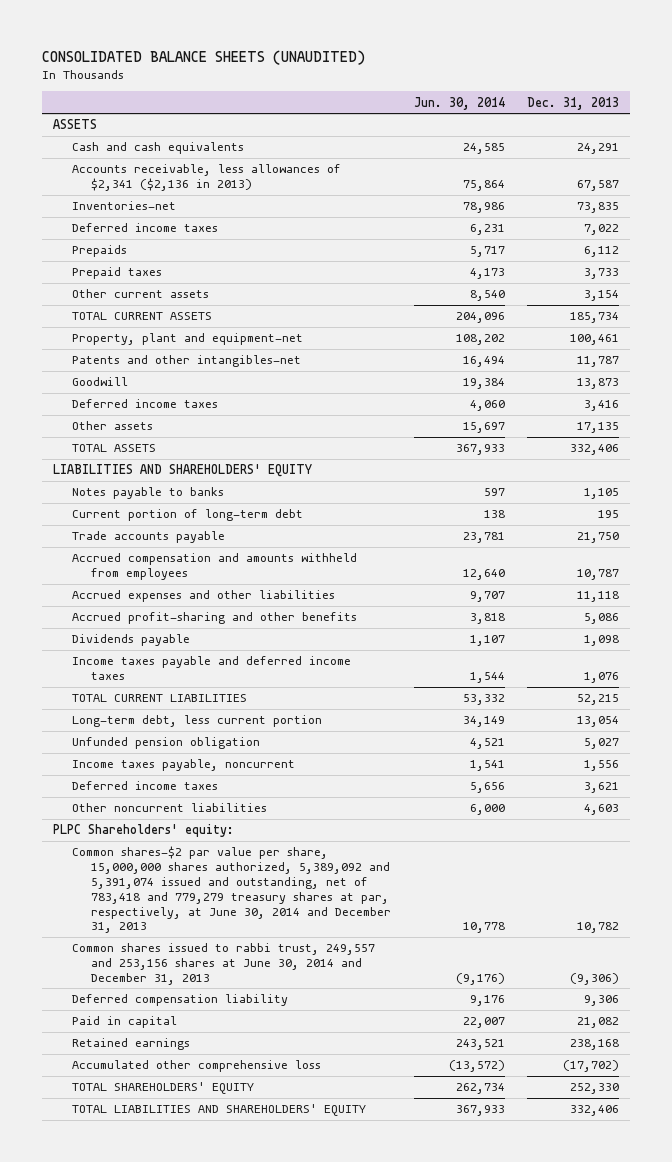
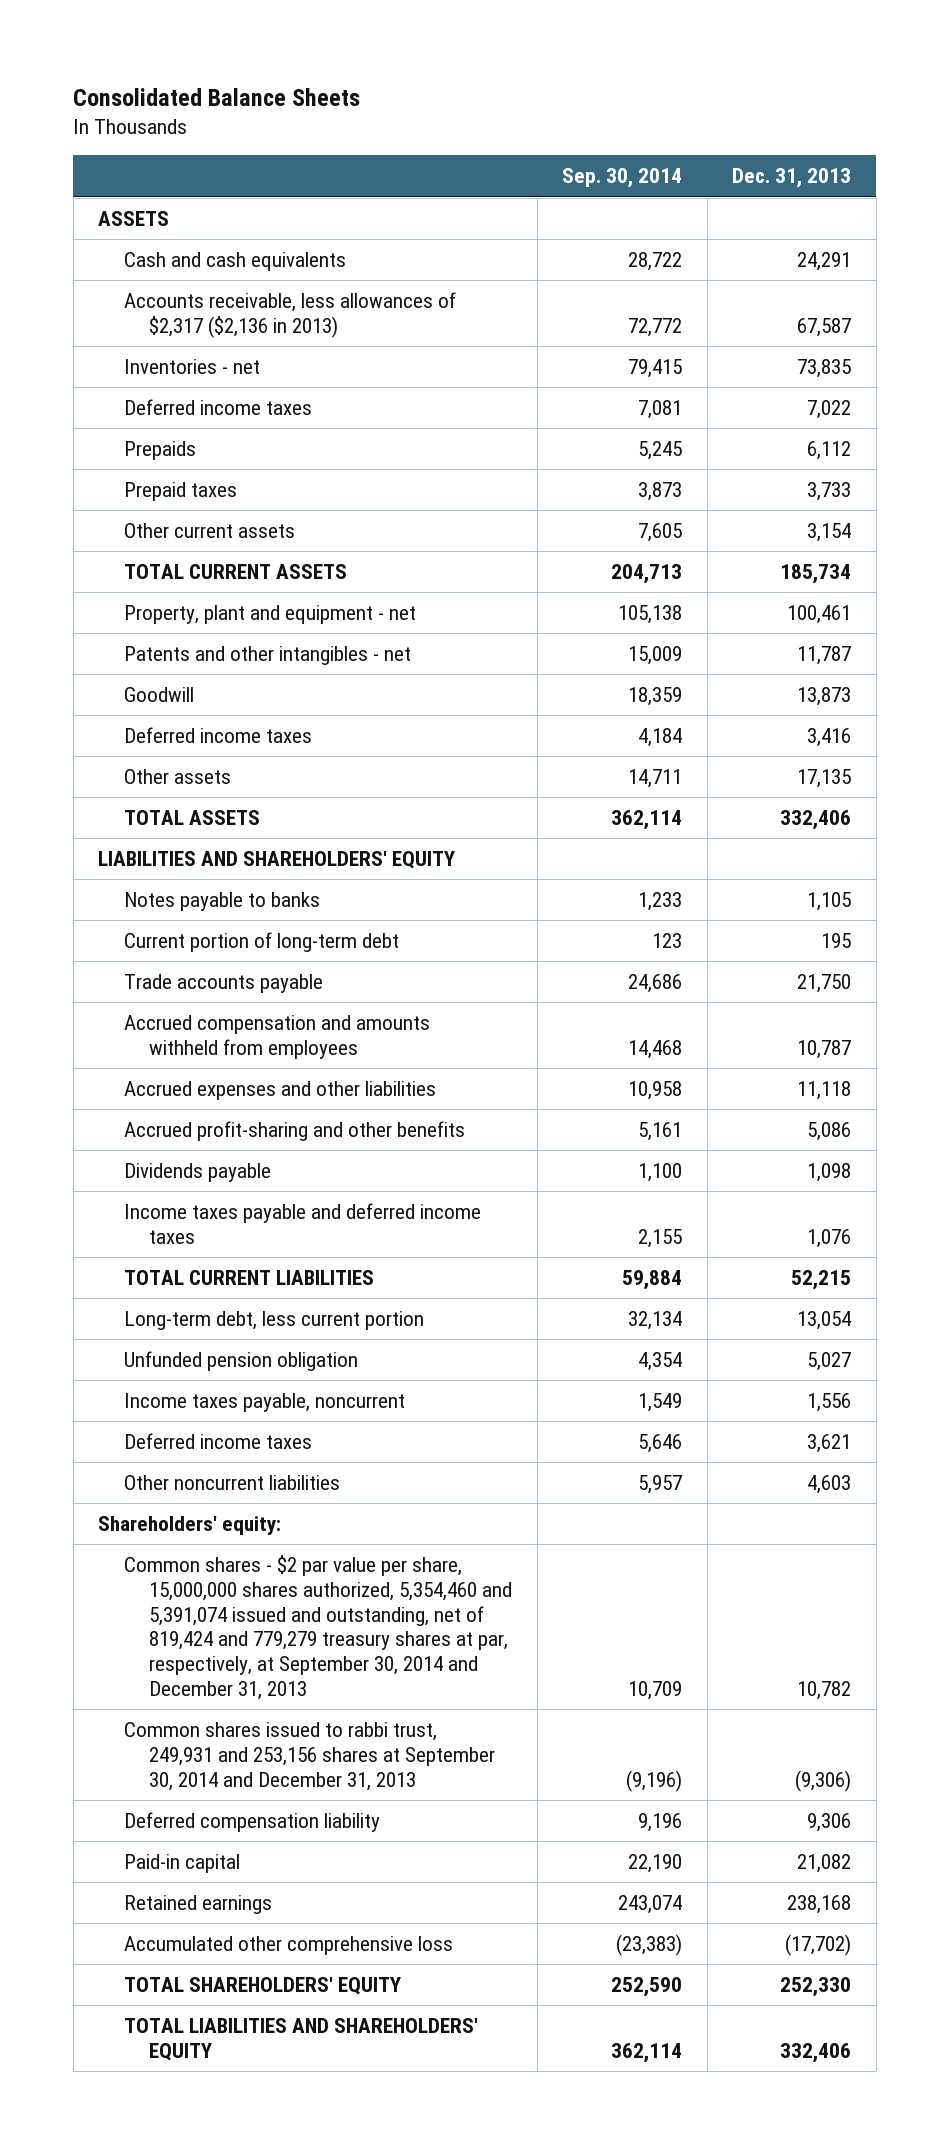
[42,49,366,65] CONSOLIDATED BALANCE SHEETS (UNAUDITED) -> [73,87,361,106] Consolidated Balance Sheets
[413,96,505,110] Jun. 30, 2014 -> none
none -> [562,168,683,189] Sep. 30, 2014
[72,164,342,192] Accounts receivable, less allowances of $2,341 ($2,136 in 2013) -> [123,292,456,338] Accounts receivable, less allowances of $2,317 ($2,136 in 2013)
[72,201,177,211] Inventories-net -> [123,359,260,375] Inventories - net
[72,333,304,346] Property, plant and equipment-net -> [123,605,416,625] Property, plant and equipment - net
[72,355,302,368] Patents and other intangibles-net -> [123,646,411,666] Patents and other intangibles - net
[53,824,235,838] PLPC Shareholders' equity: -> [98,1516,282,1536] Shareholders' equity:
[72,846,392,934] Common shares-$2 par value per share, 15,000,000 shares authorized, 5,389,092 and 5,391,074 issued and outstanding, net of 783,418 and 779,279 treasury shares at par, respectively, at June 30, 2014 and December 31, 2013 -> [123,1555,513,1701] Common shares - $2 par value per share, 15,000,000 shares authorized, 5,354,460 and 5,391,074 issued and outstanding, net of 819,424 and 779,279 treasury shares at par, respectively, at September 30, 2014 and December 31, 2013
[72,943,376,985] Common shares issued to rabbi trust, 249,557 and 253,156 shares at June 30, 2014 and December 31, 2013 -> [123,1722,496,1791] Common shares issued to rabbi trust, 249,931 and 253,156 shares at September 30, 2014 and December 31, 2013
[72,1016,178,1029] Paid in capital -> [123,1854,240,1874] Paid-in capital

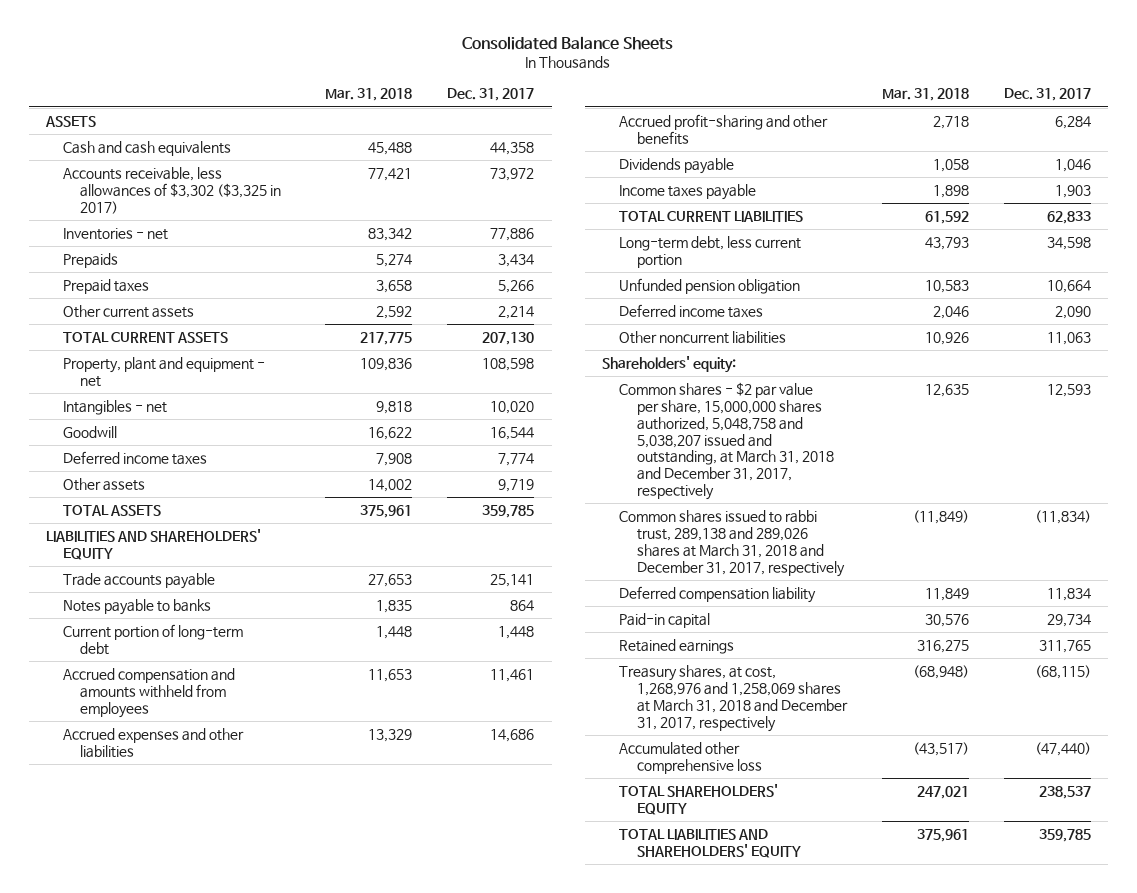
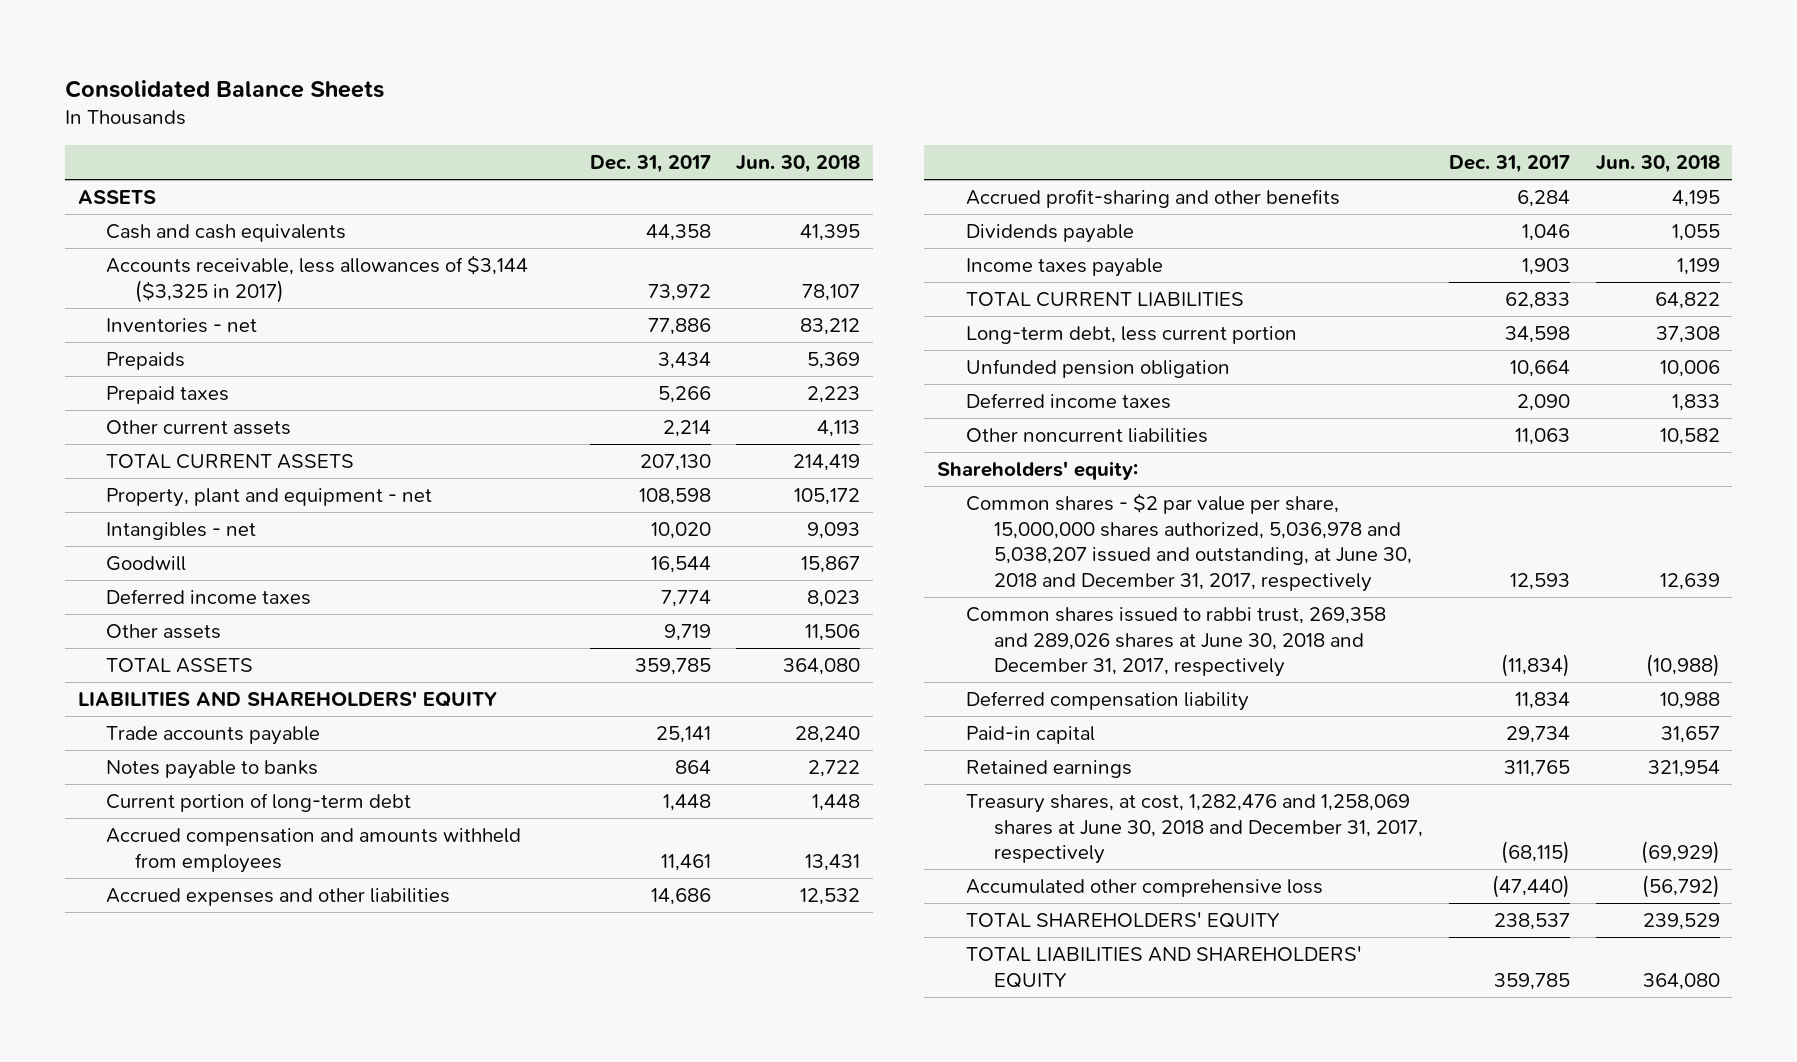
[325,88,413,102] Mar. 31, 2018 -> none
none -> [736,155,861,174] Jun. 30, 2018
[63,166,282,214] Accounts receivable, less allowances of $3,302 ($3,325 in 2017) -> [106,255,529,303] Accounts receivable, less allowances of $3,144 ($3,325 in 2017)
[619,381,834,501] Common shares - $2 par value per share, 15,000,000 shares authorized, 5,048,758 and 5,038,207 issued and outstanding, at March 31, 2018 and December 31, 2017, respectively -> [965,493,1413,592] Common shares - $2 par value per share, 15,000,000 shares authorized, 5,036,978 and 5,038,207 issued and outstanding, at June 30, 2018 and December 31, 2017, respectively
[619,509,845,577] Common shares issued to rabbi trust, 289,138 and 289,026 shares at March 31, 2018 and December 31, 2017, respectively -> [965,607,1386,678] Common shares issued to rabbi trust, 269,358 and 289,026 shares at June 30, 2018 and December 31, 2017, respectively
[619,664,848,732] Treasury shares, at cost, 1,268,976 and 1,258,069 shares at March 31, 2018 and December 31, 2017, respectively -> [965,794,1424,865] Treasury shares, at cost, 1,282,476 and 1,258,069 shares at June 30, 2018 and December 31, 2017, respectively

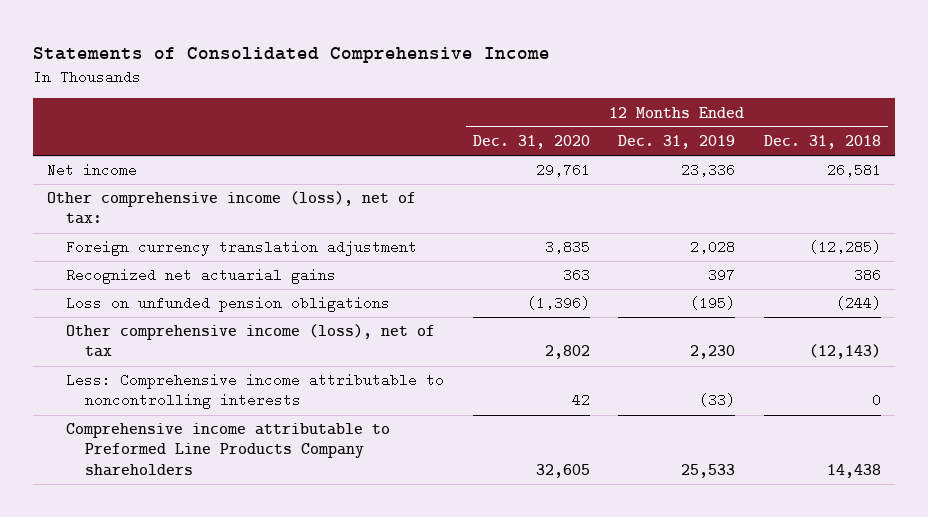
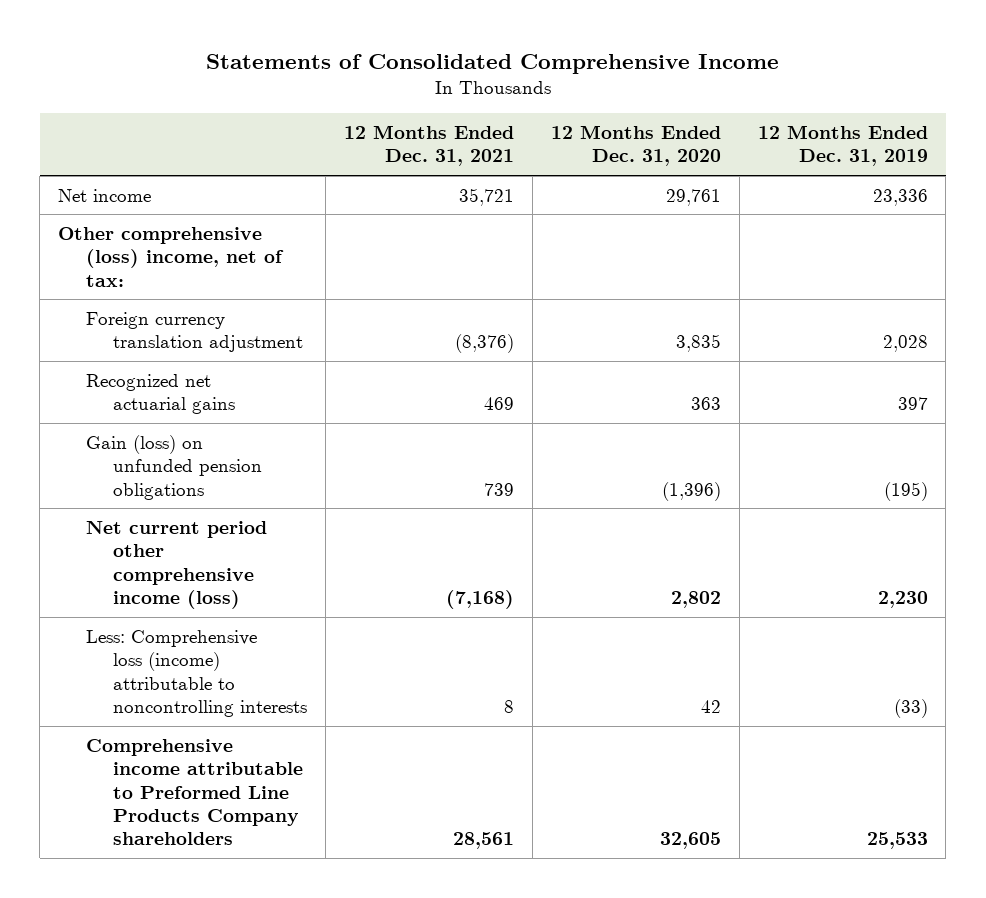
[763,135,881,150] Dec. 31, 2018 -> none
none -> [344,125,515,167] 12 Months Ended Dec. 31, 2021
[47,191,417,225] Other comprehensive income (loss), net of tax: -> [58,226,284,287] Other comprehensive (loss) income, net of tax:
[66,296,391,313] Loss on unfunded pension obligations -> [85,434,263,500] Gain (loss) on unfunded pension obligations
[66,324,436,358] Other comprehensive income (loss), net of tax -> [85,520,267,609] Net current period other comprehensive income (loss)
[66,373,445,410] Less: Comprehensive income attributable to noncontrolling interests -> [85,629,308,717] Less: Comprehensive loss (income) attributable to noncontrolling interests

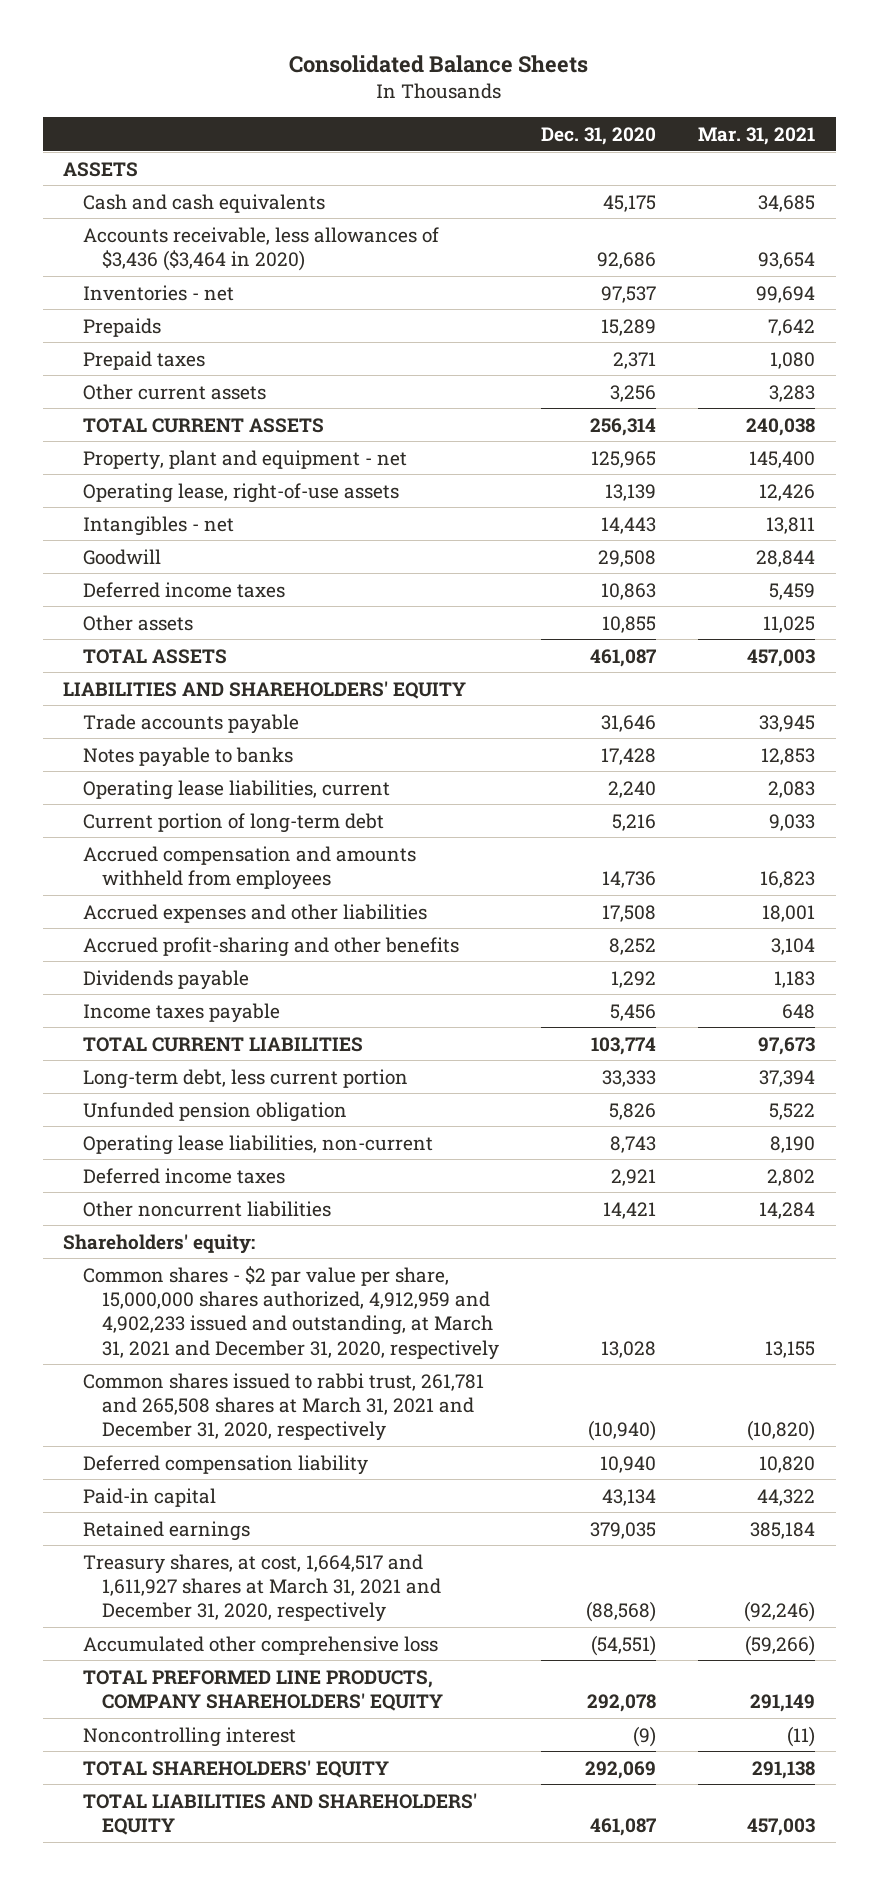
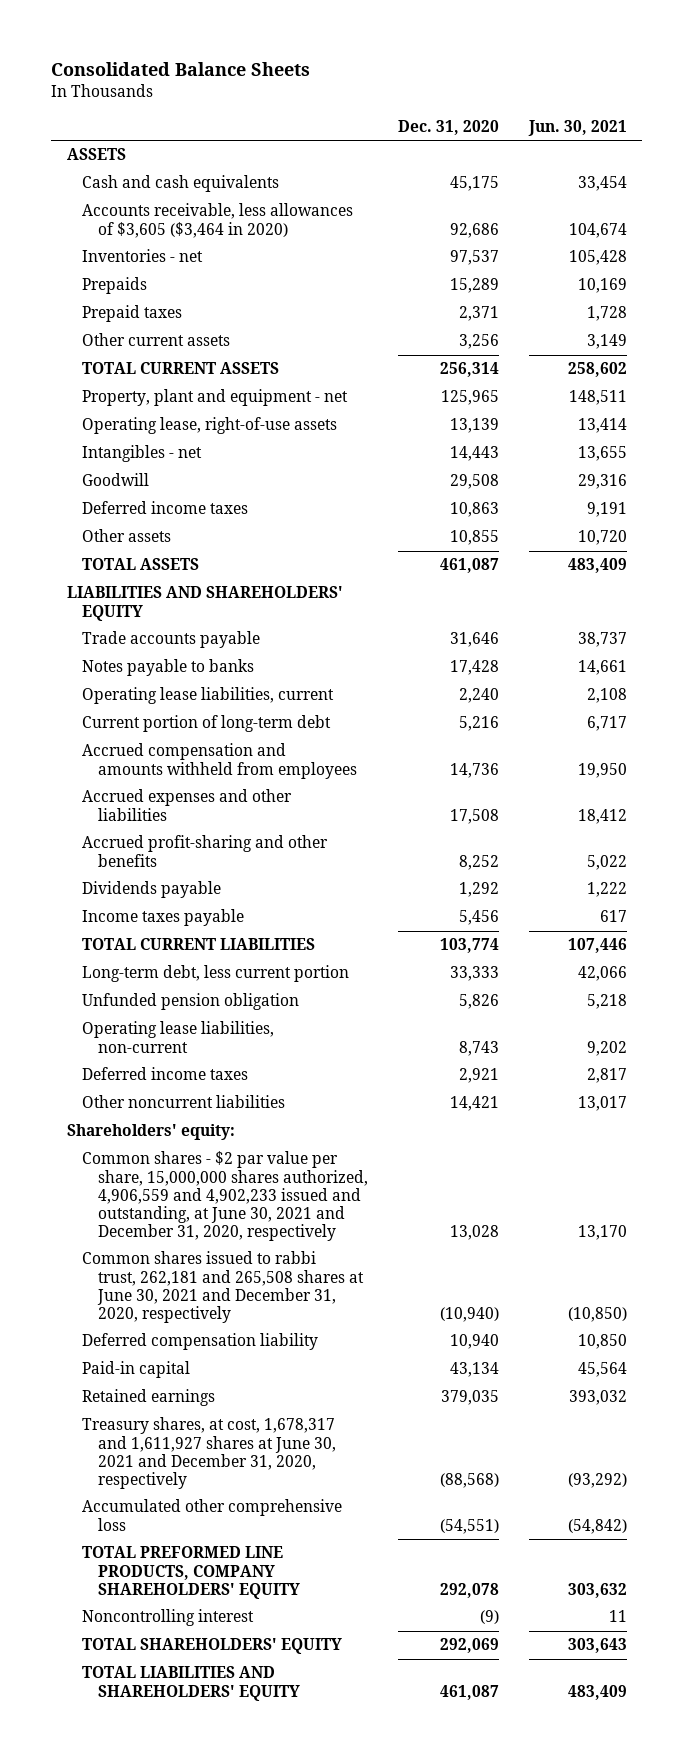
[697,126,815,145] Mar. 31, 2021 -> none
none -> [528,120,628,137] Jun. 30, 2021
[82,226,439,271] Accounts receivable, less allowances of $3,436 ($3,464 in 2020) -> [82,203,354,238] Accounts receivable, less allowances of $3,605 ($3,464 in 2020)
[82,1265,500,1360] Common shares - $2 par value per share, 15,000,000 shares authorized, 4,912,959 and 4,902,233 issued and outstanding, at March 31, 2021 and December 31, 2020, respectively -> [82,1151,368,1242] Common shares - $2 par value per share, 15,000,000 shares authorized, 4,906,559 and 4,902,233 issued and outstanding, at June 30, 2021 and December 31, 2020, respectively
[82,1372,484,1442] Common shares issued to rabbi trust, 261,781 and 265,508 shares at March 31, 2021 and December 31, 2020, respectively -> [82,1251,364,1324] Common shares issued to rabbi trust, 262,181 and 265,508 shares at June 30, 2021 and December 31, 2020, respectively
[82,1553,442,1623] Treasury shares, at cost, 1,664,517 and 1,611,927 shares at March 31, 2021 and December 31, 2020, respectively -> [82,1417,336,1490] Treasury shares, at cost, 1,678,317 and 1,611,927 shares at June 30, 2021 and December 31, 2020, respectively

